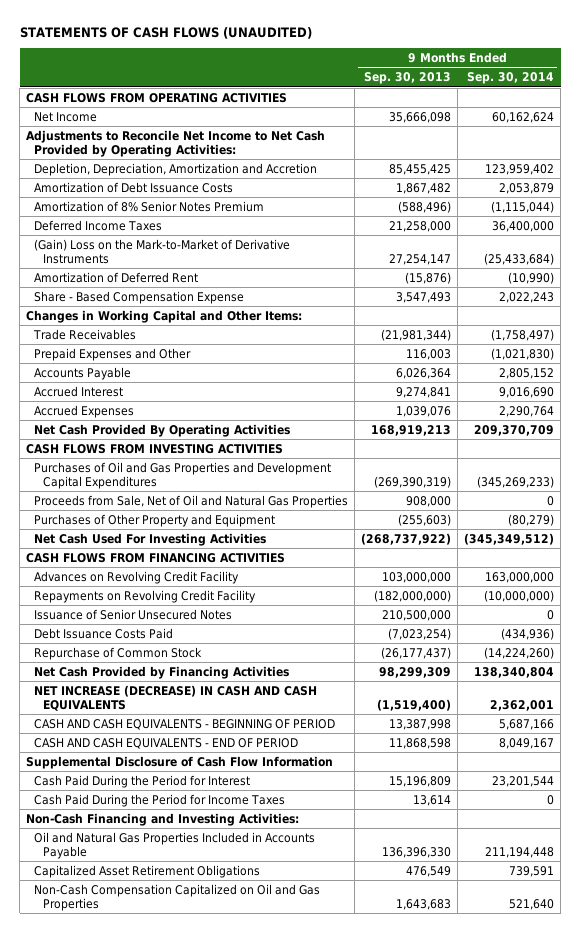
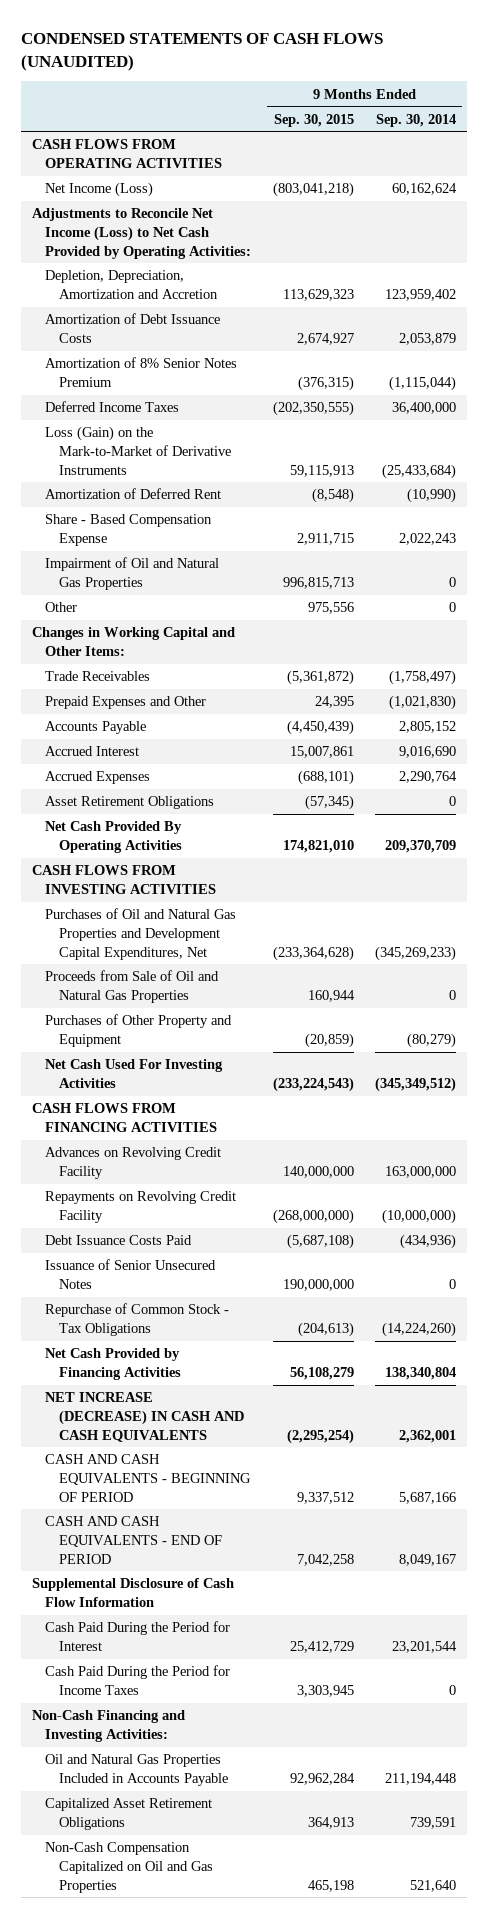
[19,27,312,40] STATEMENTS OF CASH FLOWS (UNAUDITED) -> [20,32,383,71] CONDENSED STATEMENTS OF CASH FLOWS (UNAUDITED)
[364,72,452,85] Sep. 30, 2013 -> none
none -> [273,113,354,127] Sep. 30, 2015
[34,111,98,122] Net Income -> [45,182,154,198] Net Income (Loss)
[26,129,326,157] Adjustments to Reconcile Net Income to Net Cash Provided by Operating Activities: -> [31,208,252,259] Adjustments to Reconcile Net Income (Loss) to Net Cash Provided by Operating Activities:
[34,238,291,264] (Gain) Loss on the Mark-to-Market of Derivative Instruments -> [45,426,231,475] Loss (Gain) on the Mark-to-Market of Derivative Instruments
none -> [45,557,220,591] Impairment of Oil and Natural Gas Properties
none -> [45,602,78,613] Other
none -> [45,796,215,810] Asset Retirement Obligations
[34,461,332,489] Purchases of Oil and Gas Properties and Development Capital Expenditures -> [45,908,237,960] Purchases of Oil and Natural Gas Properties and Development Capital Expenditures, Net
[34,494,349,508] Proceeds from Sale, Net of Oil and Natural Gas Properties -> [45,970,220,1004] Proceeds from Sale of Oil and Natural Gas Properties
[34,608,233,620] Issuance of Senior Unsecured Notes -> [45,1259,217,1290] Issuance of Senior Unsecured Notes
[34,646,203,660] Repurchase of Common Stock -> [45,1303,230,1337] Repurchase of Common Stock - Tax Obligations

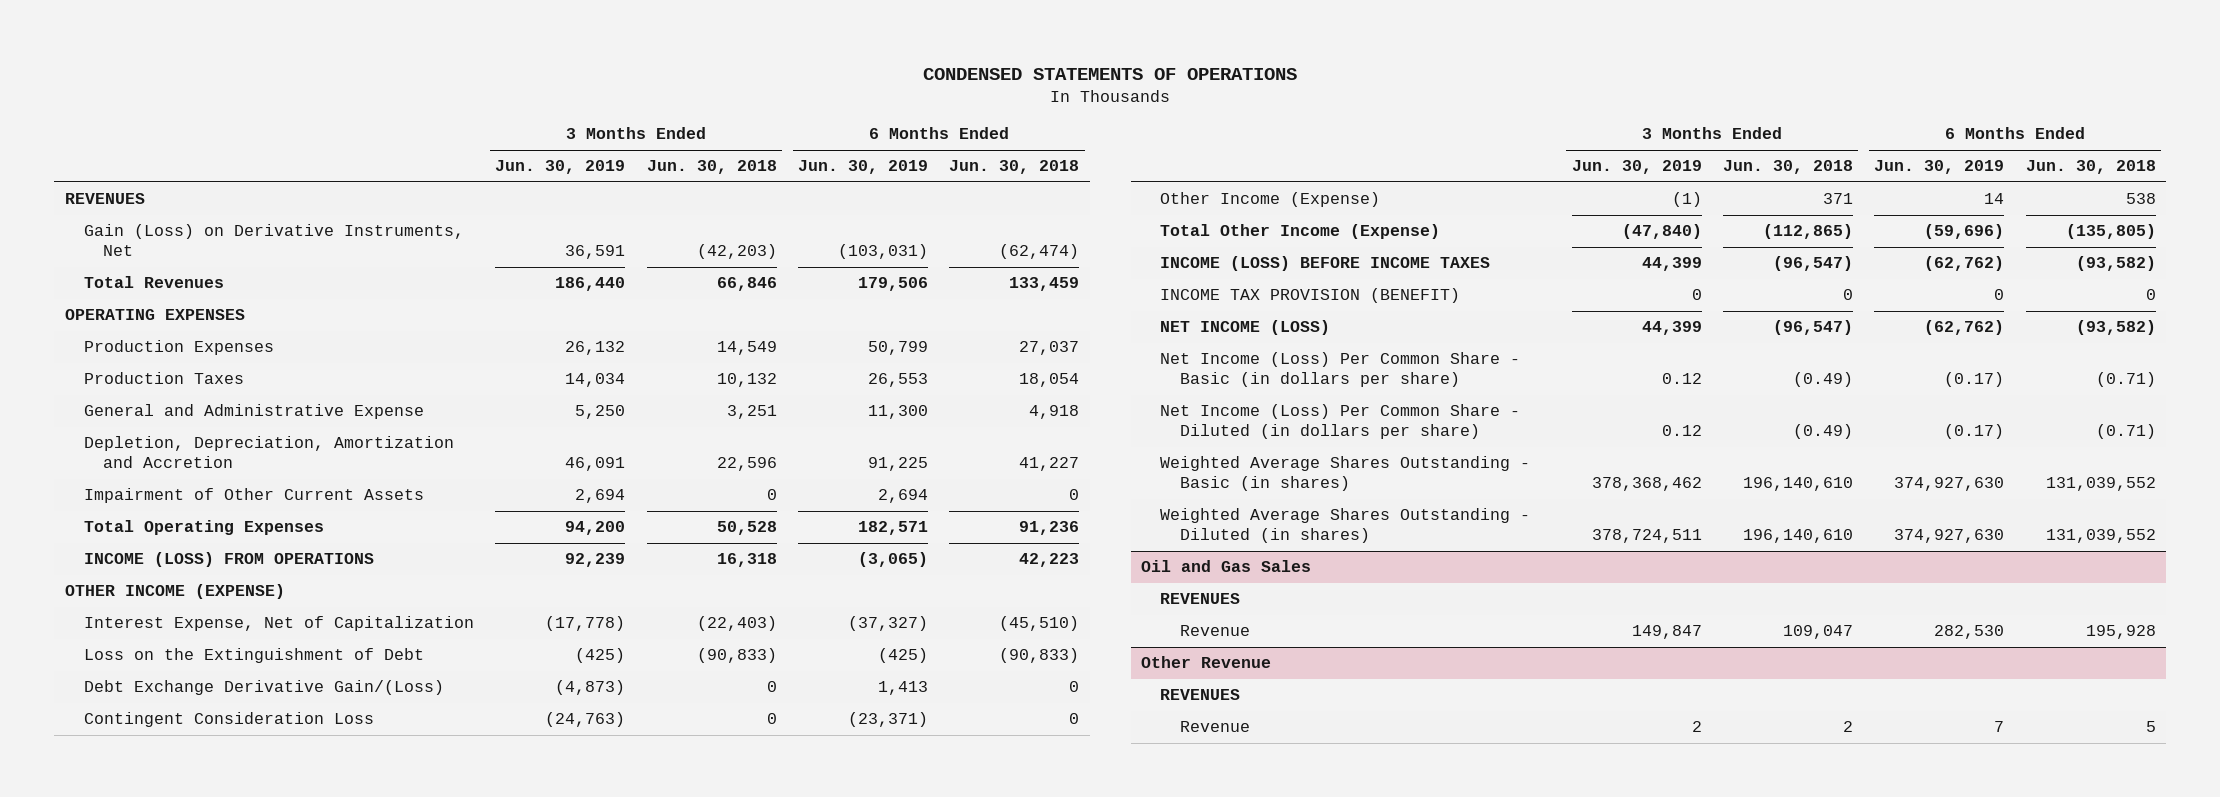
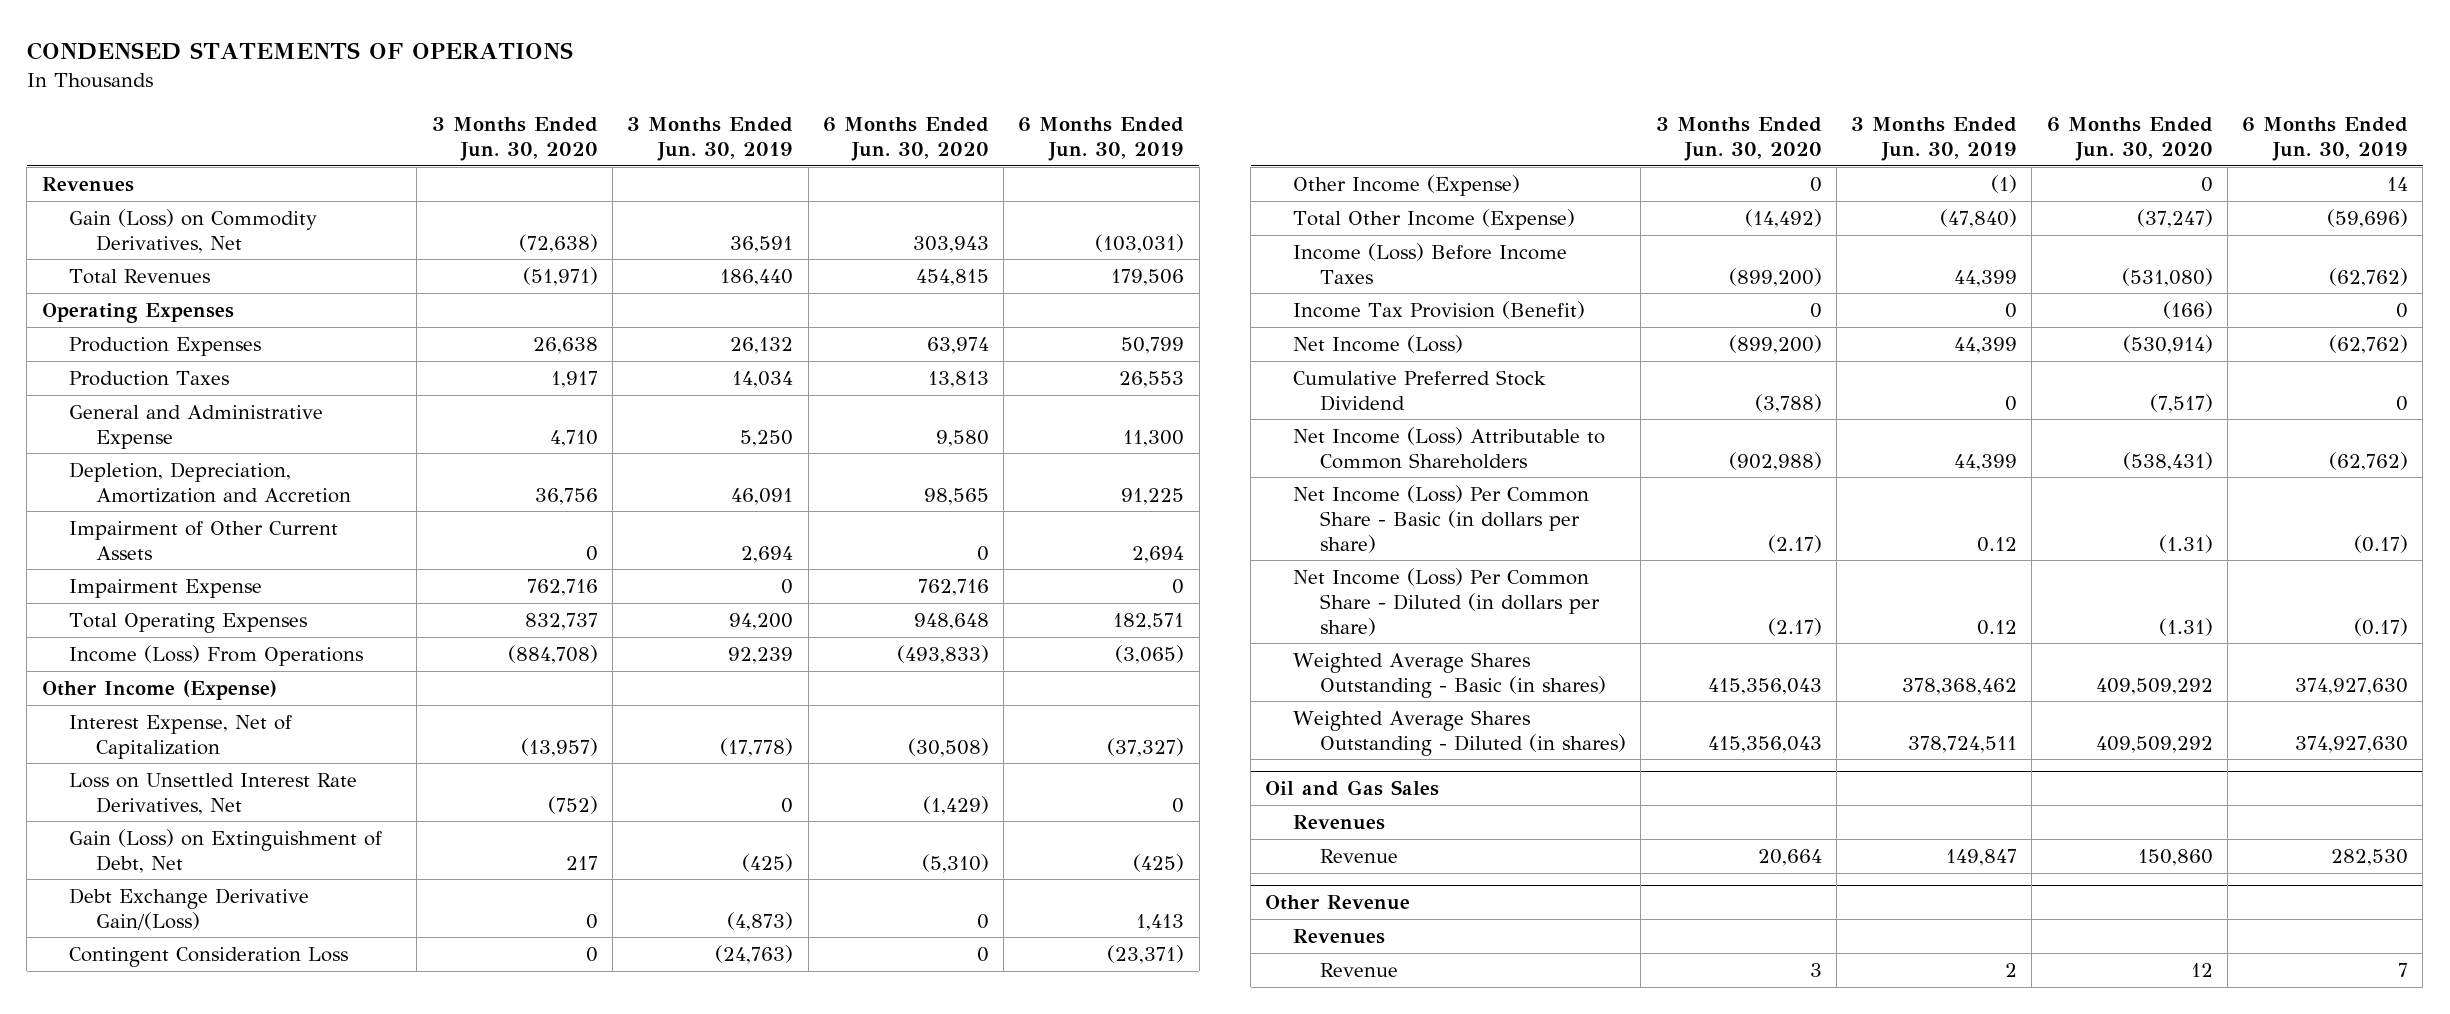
[646,160,777,175] Jun. 30, 2018 -> none
[949,160,1080,175] Jun. 30, 2018 -> none
none -> [431,117,598,162] 3 Months Ended Jun. 30, 2020
none -> [822,117,989,162] 6 Months Ended Jun. 30, 2020
[64,193,145,205] REVENUES -> [41,176,134,192] Revenues
[84,224,465,257] Gain (Loss) on Derivative Instruments, Net -> [68,208,317,253] Gain (Loss) on Commodity Derivatives, Net
[64,309,245,321] OPERATING EXPENSES -> [41,302,234,323] Operating Expenses
none -> [68,578,262,598] Impairment Expense
[84,552,375,568] INCOME (LOSS) FROM OPERATIONS -> [68,644,363,666] Income (Loss) From Operations
[64,584,285,600] OTHER INCOME (EXPENSE) -> [41,679,277,700] Other Income (Expense)
none -> [68,772,357,815] Loss on Unsettled Interest Rate Derivatives, Net
[84,648,425,664] Loss on the Extinguishment of Debt -> [68,828,382,873] Gain (Loss) on Extinguishment of Debt, Net
[1160,256,1491,272] INCOME (LOSS) BEFORE INCOME TAXES -> [1292,242,1567,284] Income (Loss) Before Income Taxes
[1160,288,1461,304] INCOME TAX PROVISION (BENEFIT) -> [1292,300,1585,319] Income Tax Provision (Benefit)
[1160,320,1331,336] NET INCOME (LOSS) -> [1292,334,1463,353] Net Income (Loss)
none -> [1292,369,1546,411] Cumulative Preferred Stock Dividend
none -> [1292,426,1605,469] Net Income (Loss) Attributable to Common Shareholders
[1160,593,1241,605] REVENUES -> [1292,814,1385,830] Revenues
[1160,689,1241,701] REVENUES -> [1292,928,1385,944] Revenues

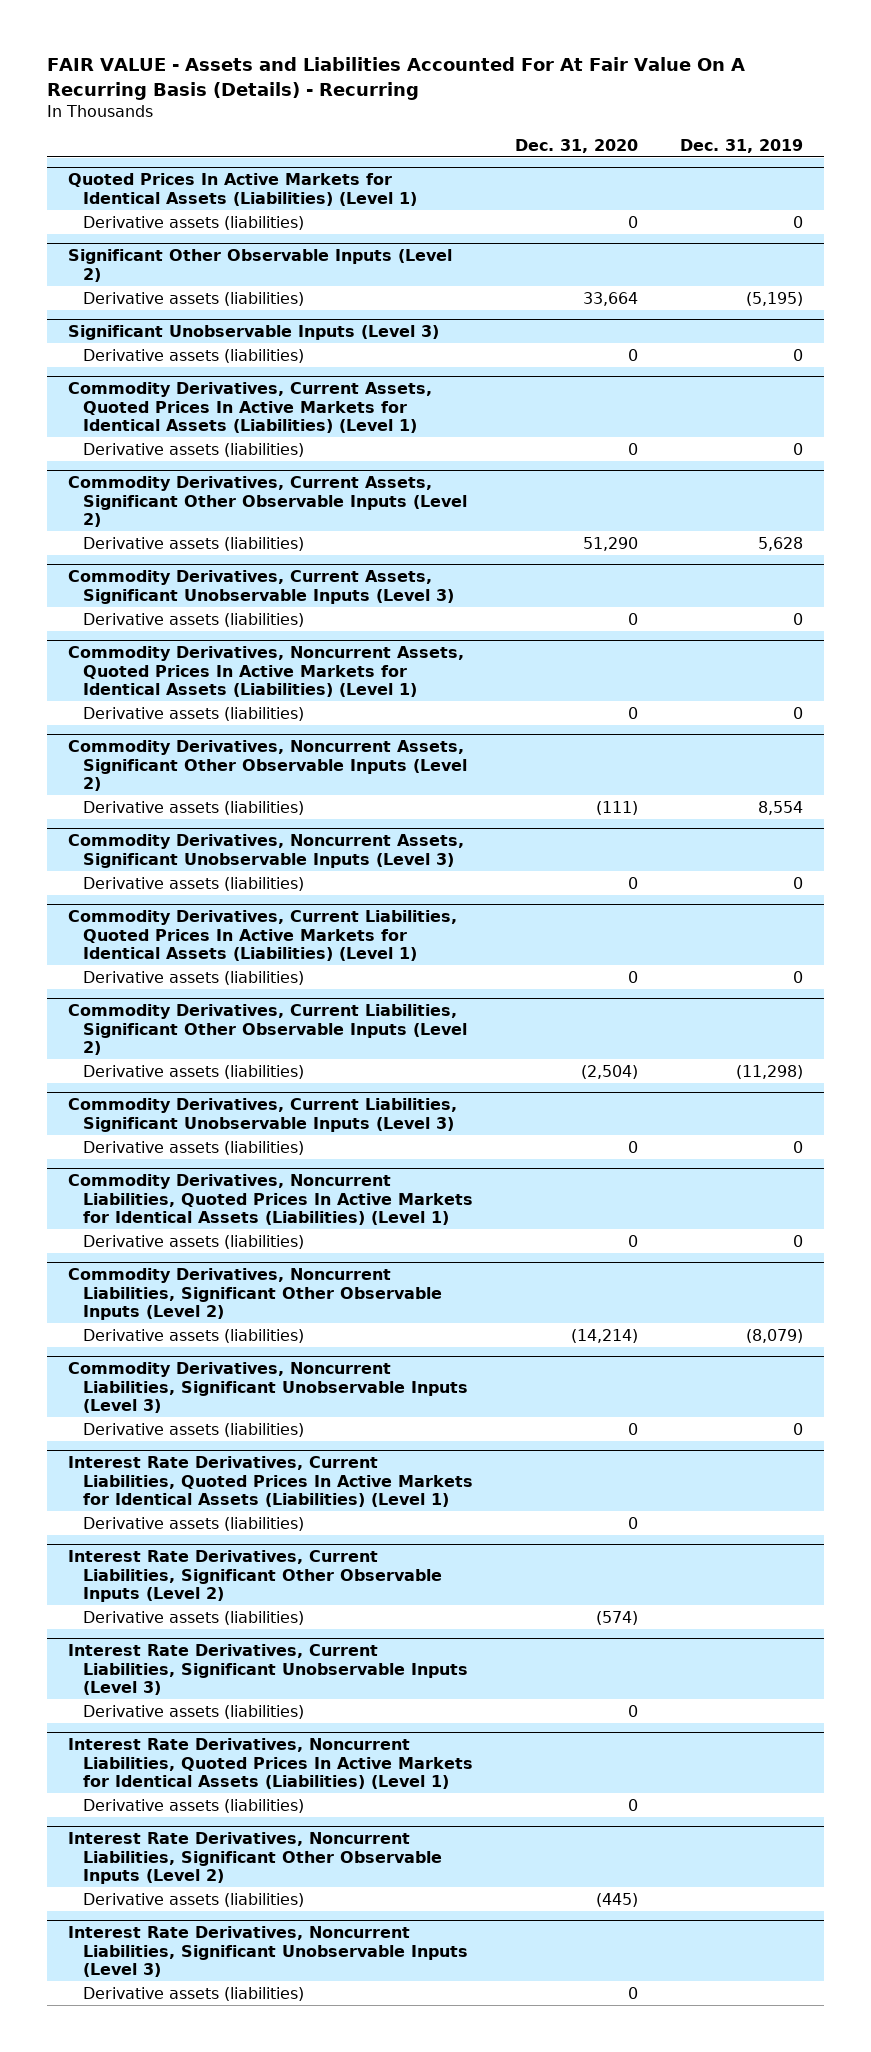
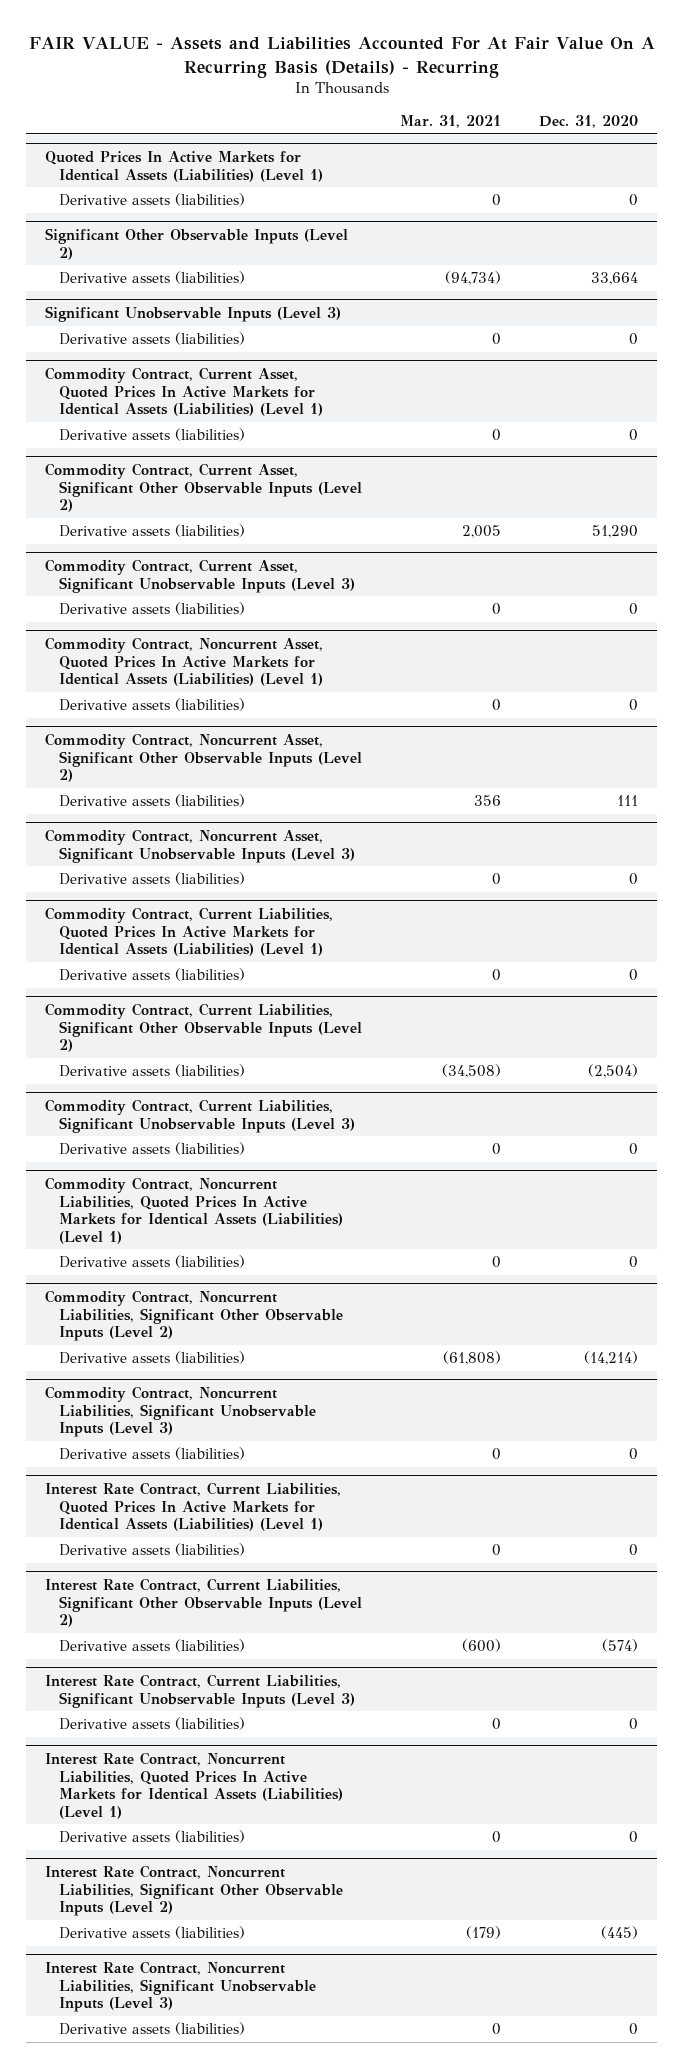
[680,138,804,153] Dec. 31, 2019 -> none
none -> [399,115,501,129] Mar. 31, 2021
[67,382,432,434] Commodity Derivatives, Current Assets, Quoted Prices In Active Markets for Identical Assets (Liabilities) (Level 1) -> [45,366,323,417] Commodity Contract, Current Asset, Quoted Prices In Active Markets for Identical Assets (Liabilities) (Level 1)
[67,476,468,528] Commodity Derivatives, Current Assets, Significant Other Observable Inputs (Level 2) -> [45,462,362,513] Commodity Contract, Current Asset, Significant Other Observable Inputs (Level 2)
[67,570,455,604] Commodity Derivatives, Current Assets, Significant Unobservable Inputs (Level 3) -> [45,558,355,593] Commodity Contract, Current Asset, Significant Unobservable Inputs (Level 3)
[67,646,464,698] Commodity Derivatives, Noncurrent Assets, Quoted Prices In Active Markets for Identical Assets (Liabilities) (Level 1) -> [45,636,324,687] Commodity Contract, Noncurrent Asset, Quoted Prices In Active Markets for Identical Assets (Liabilities) (Level 1)
[67,740,468,792] Commodity Derivatives, Noncurrent Assets, Significant Other Observable Inputs (Level 2) -> [45,732,362,783] Commodity Contract, Noncurrent Asset, Significant Other Observable Inputs (Level 2)
[596,800,639,815] (111) -> [616,795,638,807] 111
[67,834,464,868] Commodity Derivatives, Noncurrent Assets, Significant Unobservable Inputs (Level 3) -> [45,828,355,863] Commodity Contract, Noncurrent Asset, Significant Unobservable Inputs (Level 3)
[67,910,457,962] Commodity Derivatives, Current Liabilities, Quoted Prices In Active Markets for Identical Assets (Liabilities) (Level 1) -> [45,906,334,957] Commodity Contract, Current Liabilities, Quoted Prices In Active Markets for Identical Assets (Liabilities) (Level 1)
[67,1004,468,1056] Commodity Derivatives, Current Liabilities, Significant Other Observable Inputs (Level 2) -> [45,1002,362,1053] Commodity Contract, Current Liabilities, Significant Other Observable Inputs (Level 2)
[67,1098,457,1132] Commodity Derivatives, Current Liabilities, Significant Unobservable Inputs (Level 3) -> [45,1098,355,1133] Commodity Contract, Current Liabilities, Significant Unobservable Inputs (Level 3)
[67,1174,474,1226] Commodity Derivatives, Noncurrent Liabilities, Quoted Prices In Active Markets for Identical Assets (Liabilities) (Level 1) -> [45,1176,343,1244] Commodity Contract, Noncurrent Liabilities, Quoted Prices In Active Markets for Identical Assets (Liabilities) (Level 1)
[67,1268,443,1321] Commodity Derivatives, Noncurrent Liabilities, Significant Other Observable Inputs (Level 2) -> [45,1289,343,1342] Commodity Contract, Noncurrent Liabilities, Significant Other Observable Inputs (Level 2)
[67,1362,469,1414] Commodity Derivatives, Noncurrent Liabilities, Significant Unobservable Inputs (Level 3) -> [45,1385,316,1438] Commodity Contract, Noncurrent Liabilities, Significant Unobservable Inputs (Level 3)
[67,1456,474,1508] Interest Rate Derivatives, Current Liabilities, Quoted Prices In Active Markets for Identical Assets (Liabilities) (Level 1) -> [45,1481,342,1532] Interest Rate Contract, Current Liabilities, Quoted Prices In Active Markets for Identical Assets (Liabilities) (Level 1)
[67,1550,443,1603] Interest Rate Derivatives, Current Liabilities, Significant Other Observable Inputs (Level 2) -> [45,1577,362,1628] Interest Rate Contract, Current Liabilities, Significant Other Observable Inputs (Level 2)
[67,1644,469,1696] Interest Rate Derivatives, Current Liabilities, Significant Unobservable Inputs (Level 3) -> [45,1673,355,1708] Interest Rate Contract, Current Liabilities, Significant Unobservable Inputs (Level 3)
[67,1738,474,1790] Interest Rate Derivatives, Noncurrent Liabilities, Quoted Prices In Active Markets for Identical Assets (Liabilities) (Level 1) -> [45,1751,343,1819] Interest Rate Contract, Noncurrent Liabilities, Quoted Prices In Active Markets for Identical Assets (Liabilities) (Level 1)
[67,1832,443,1885] Interest Rate Derivatives, Noncurrent Liabilities, Significant Other Observable Inputs (Level 2) -> [45,1864,343,1917] Interest Rate Contract, Noncurrent Liabilities, Significant Other Observable Inputs (Level 2)
[67,1926,469,1978] Interest Rate Derivatives, Noncurrent Liabilities, Significant Unobservable Inputs (Level 3) -> [45,1960,316,2013] Interest Rate Contract, Noncurrent Liabilities, Significant Unobservable Inputs (Level 3)

